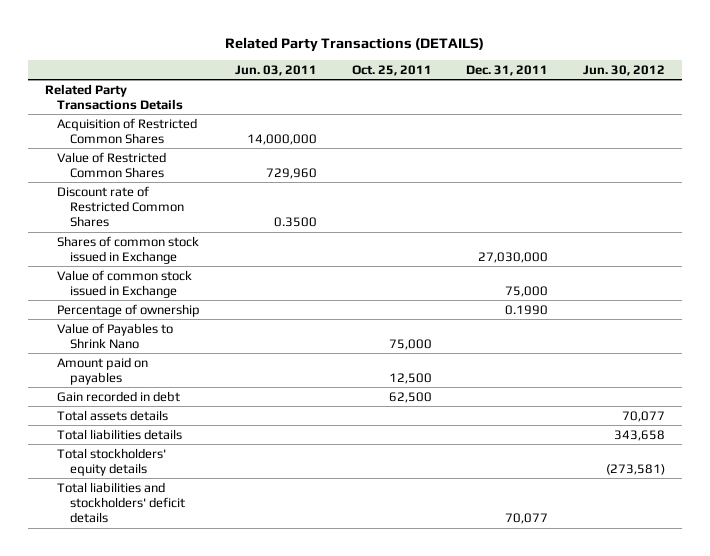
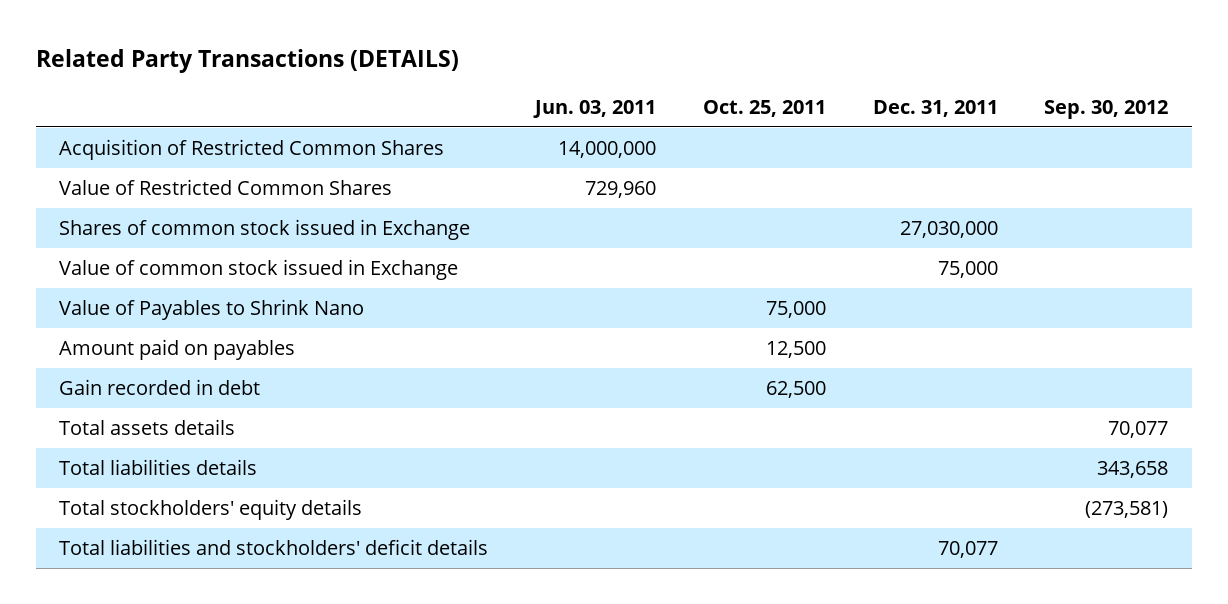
[582,64,665,76] Jun. 30, 2012 -> none
none -> [1044,99,1169,119] Sep. 30, 2012
[45,83,184,111] Related Party Transactions Details -> none
[57,185,184,228] Discount rate of Restricted Common Shares -> none
[57,303,201,317] Percentage of ownership -> none

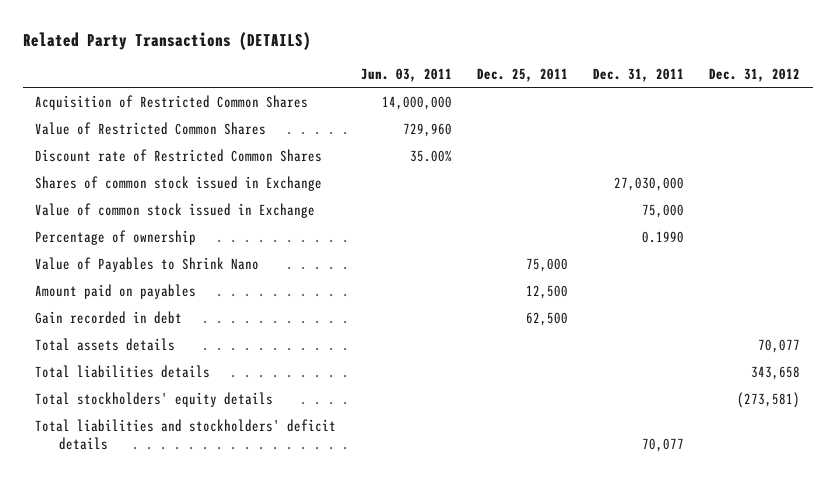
[702,99,826,117] Oct. 25, 2011 -> none
[1044,99,1169,119] Sep. 30, 2012 -> none
none -> [477,68,569,83] Dec. 25, 2011
none -> [709,68,801,83] Dec. 31, 2012
none -> [35,148,323,162] Discount rate of Restricted Common Shares
none -> [35,229,197,245] Percentage of ownership

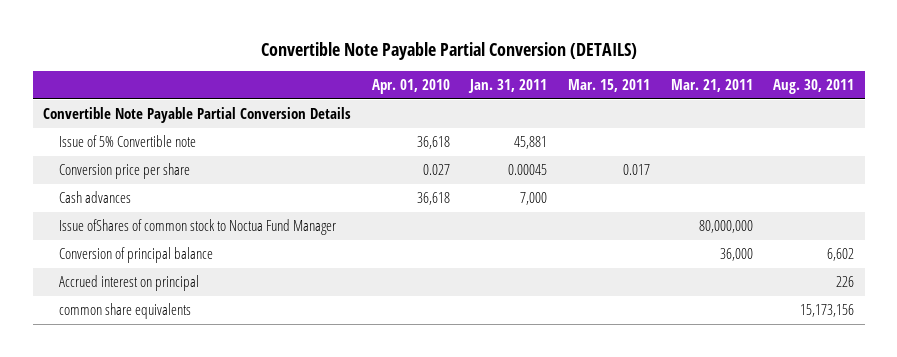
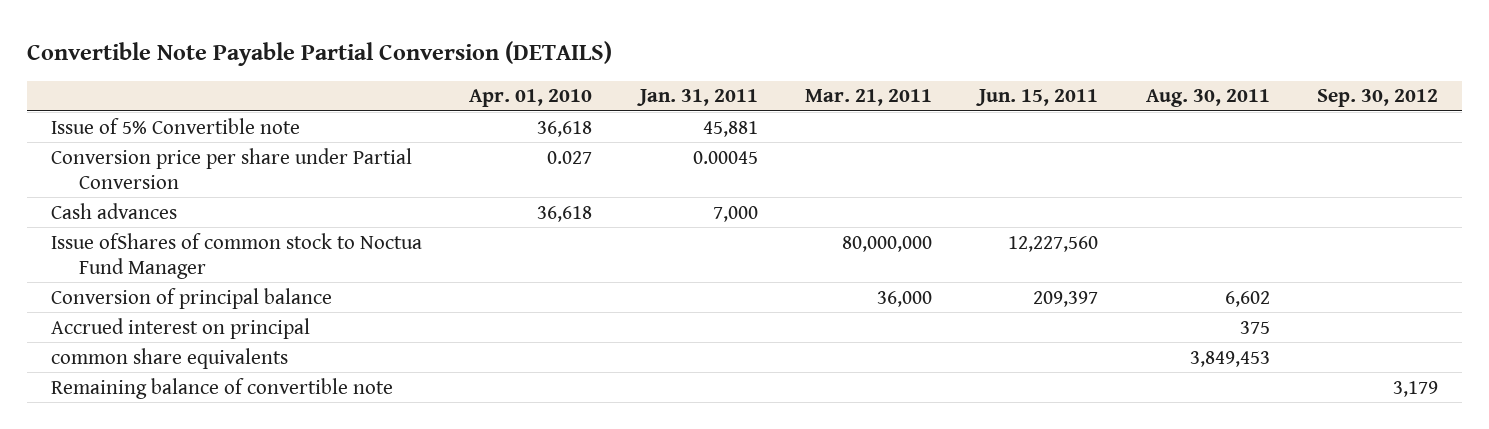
[568,79,651,93] Mar. 15, 2011 -> none
none -> [976,89,1099,107] Jun. 15, 2011
none -> [1317,89,1439,108] Sep. 30, 2012
[43,107,352,124] Convertible Note Payable Partial Conversion Details -> none
[58,163,190,180] Conversion price per share -> [50,147,412,189] Conversion price per share under Partial Conversion
[836,276,855,288] 226 -> [1239,320,1270,334] 375
[800,304,855,318] 15,173,156 -> [1189,350,1270,367] 3,849,453
none -> [50,377,393,399] Remaining balance of convertible note

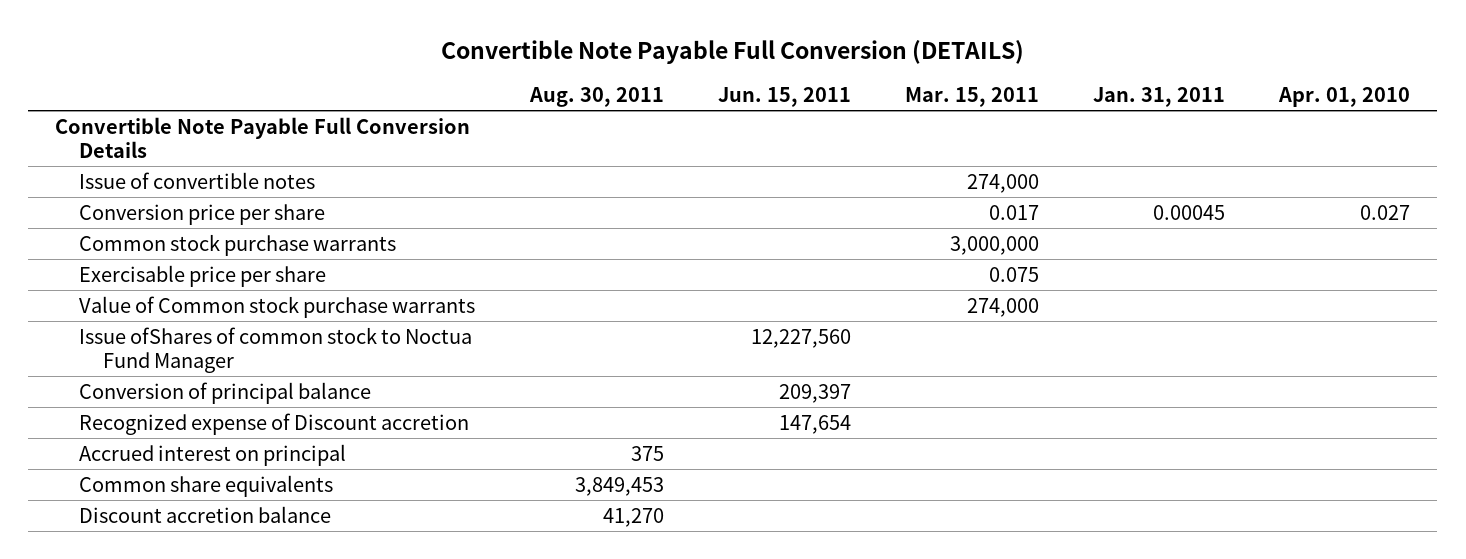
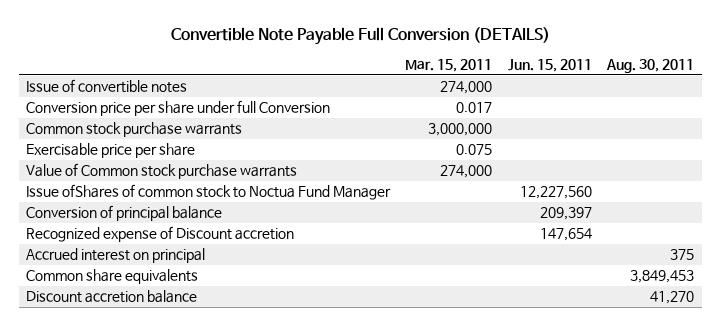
[1093,87,1226,108] Jan. 31, 2011 -> none
[1278,87,1411,108] Apr. 01, 2010 -> none
[55,116,471,159] Convertible Note Payable Full Conversion Details -> none
[79,203,326,225] Conversion price per share -> [26,100,331,117] Conversion price per share under full Conversion

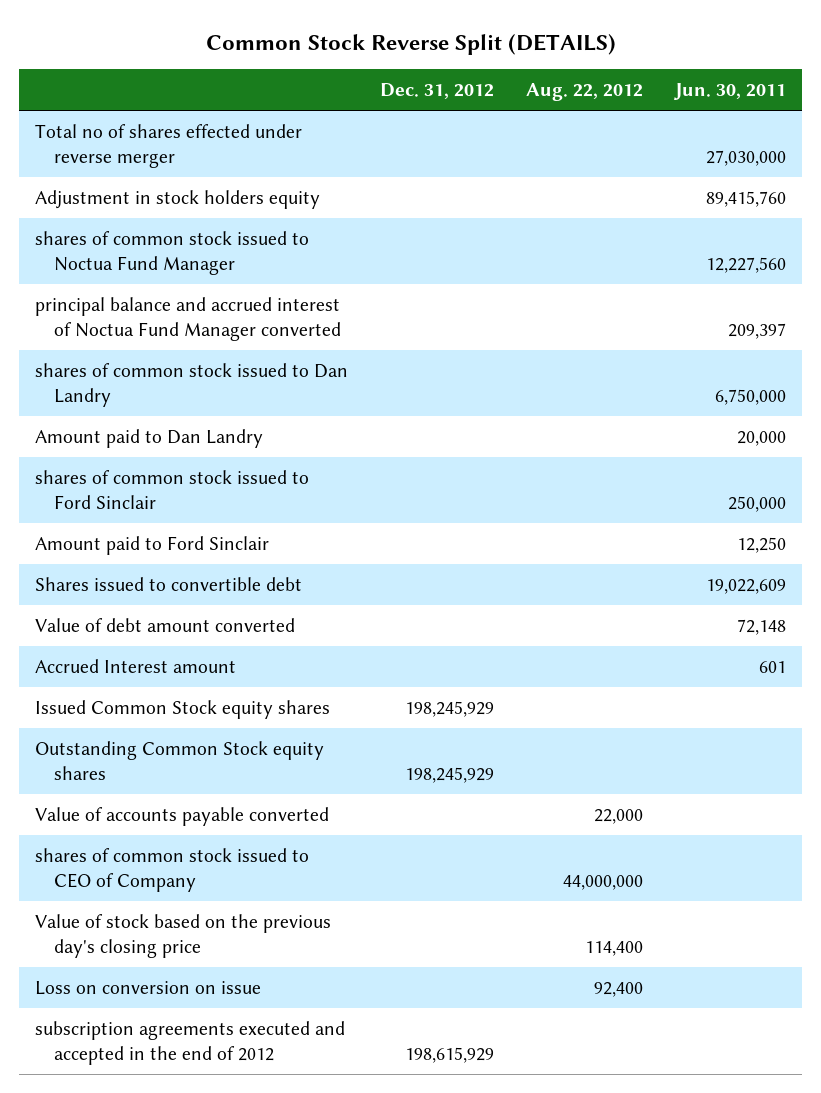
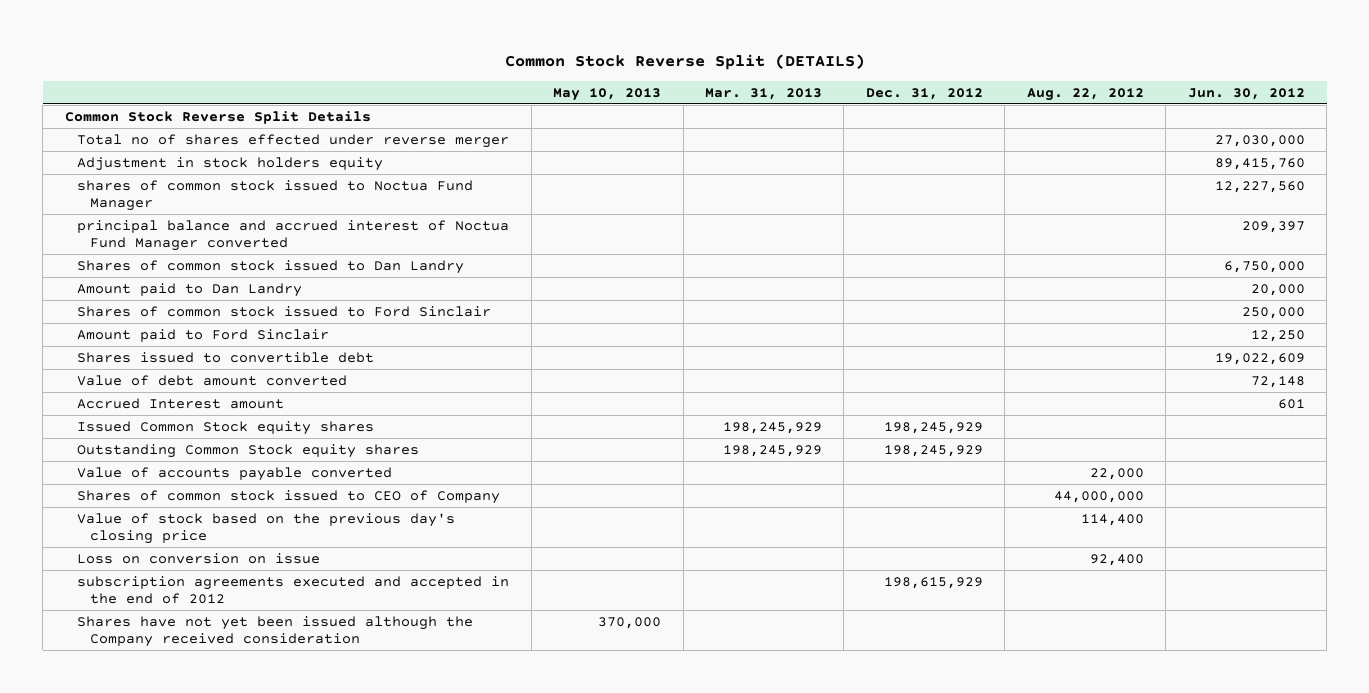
[674,83,787,101] Jun. 30, 2011 -> none
none -> [553,87,662,101] May 10, 2013
none -> [705,87,823,100] Mar. 31, 2013
none -> [1187,87,1305,100] Jun. 30, 2012
none -> [64,110,371,124] Common Stock Reverse Split Details
[35,362,349,407] shares of common stock issued to Dan Landry -> [77,259,465,274] Shares of common stock issued to Dan Landry
[35,469,310,509] shares of common stock issued to Ford Sinclair -> [77,305,492,317] Shares of common stock issued to Ford Sinclair
[35,847,310,892] shares of common stock issued to CEO of Company -> [77,489,501,504] Shares of common stock issued to CEO of Company
none -> [77,615,474,648] Shares have not yet been issued although the Company received consideration

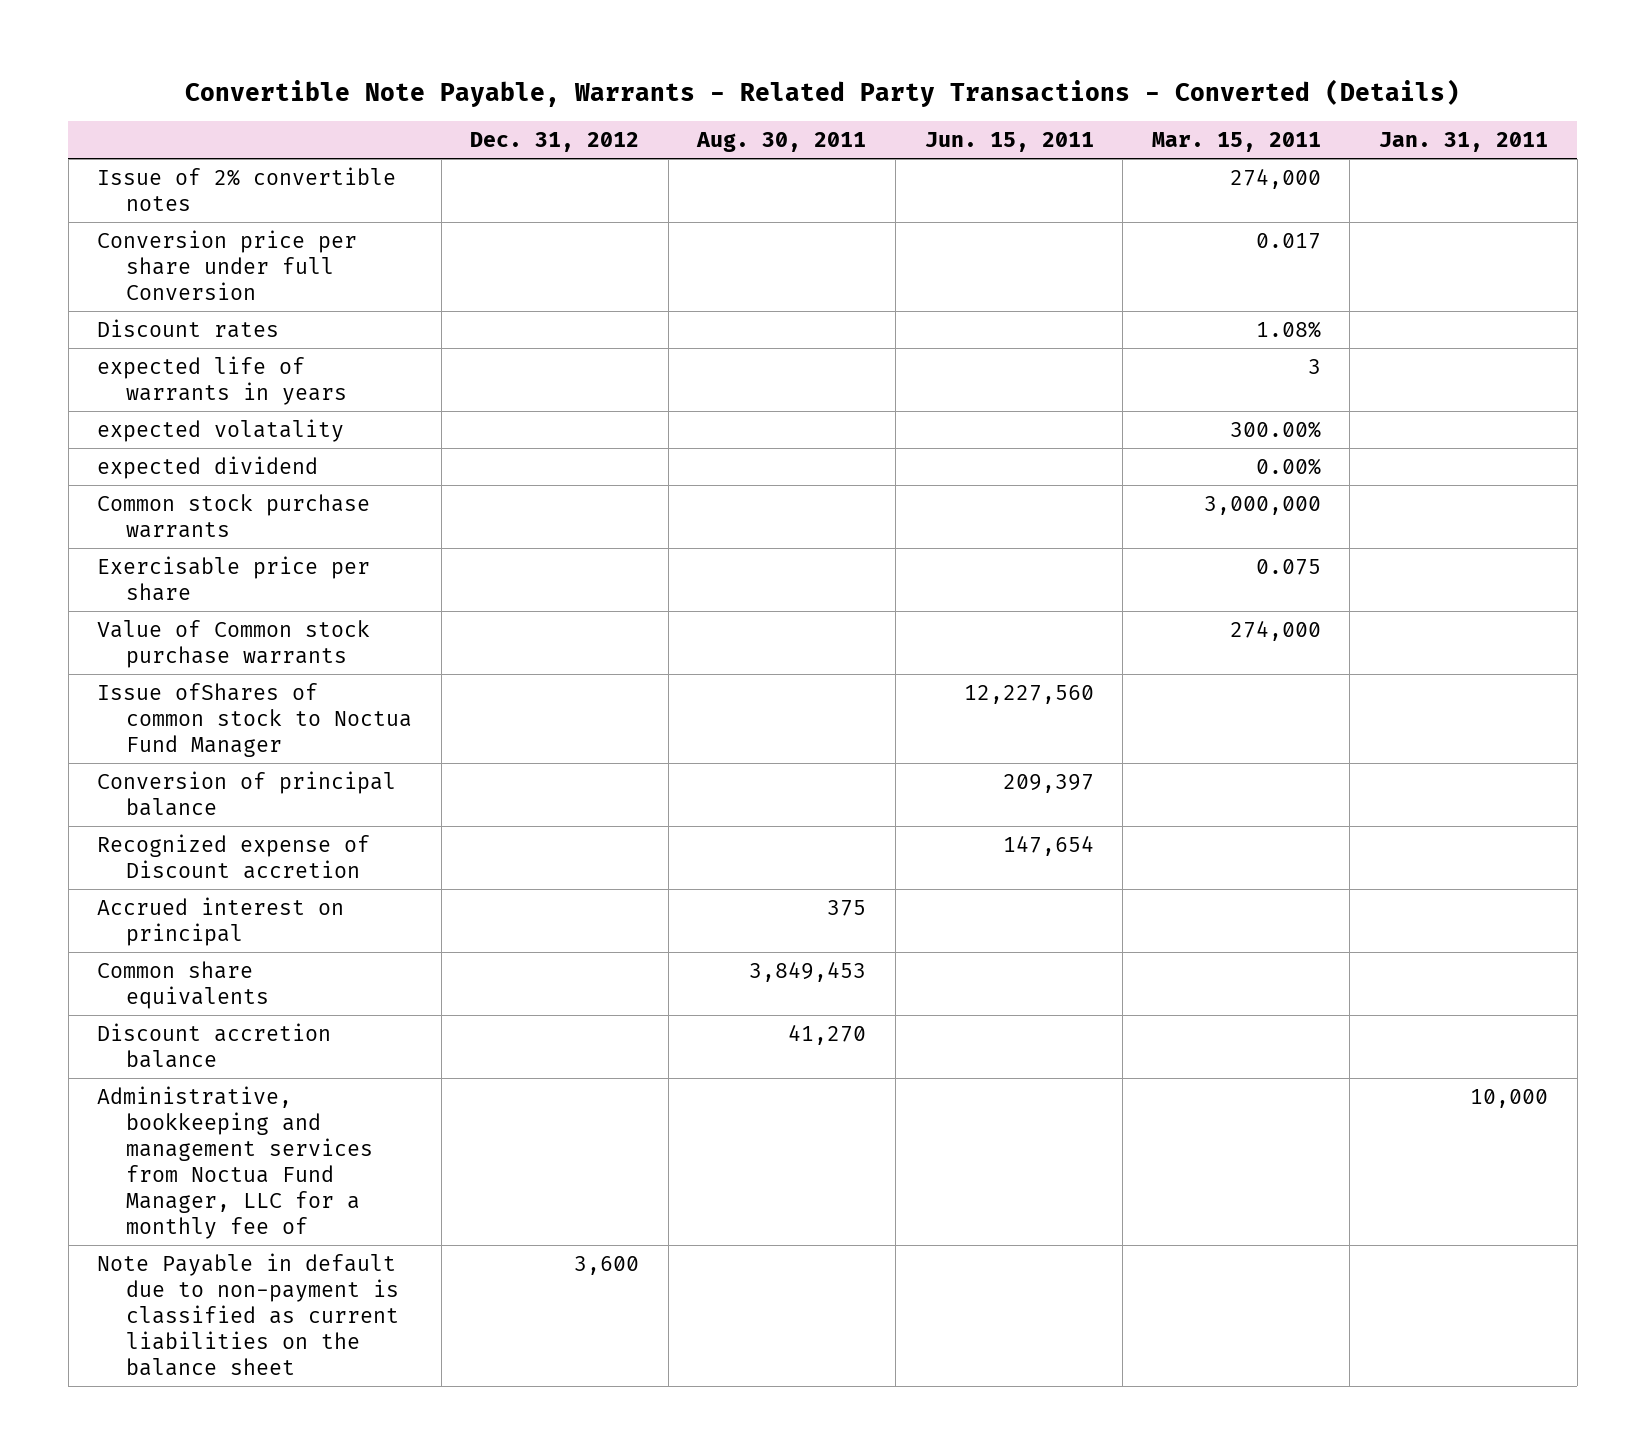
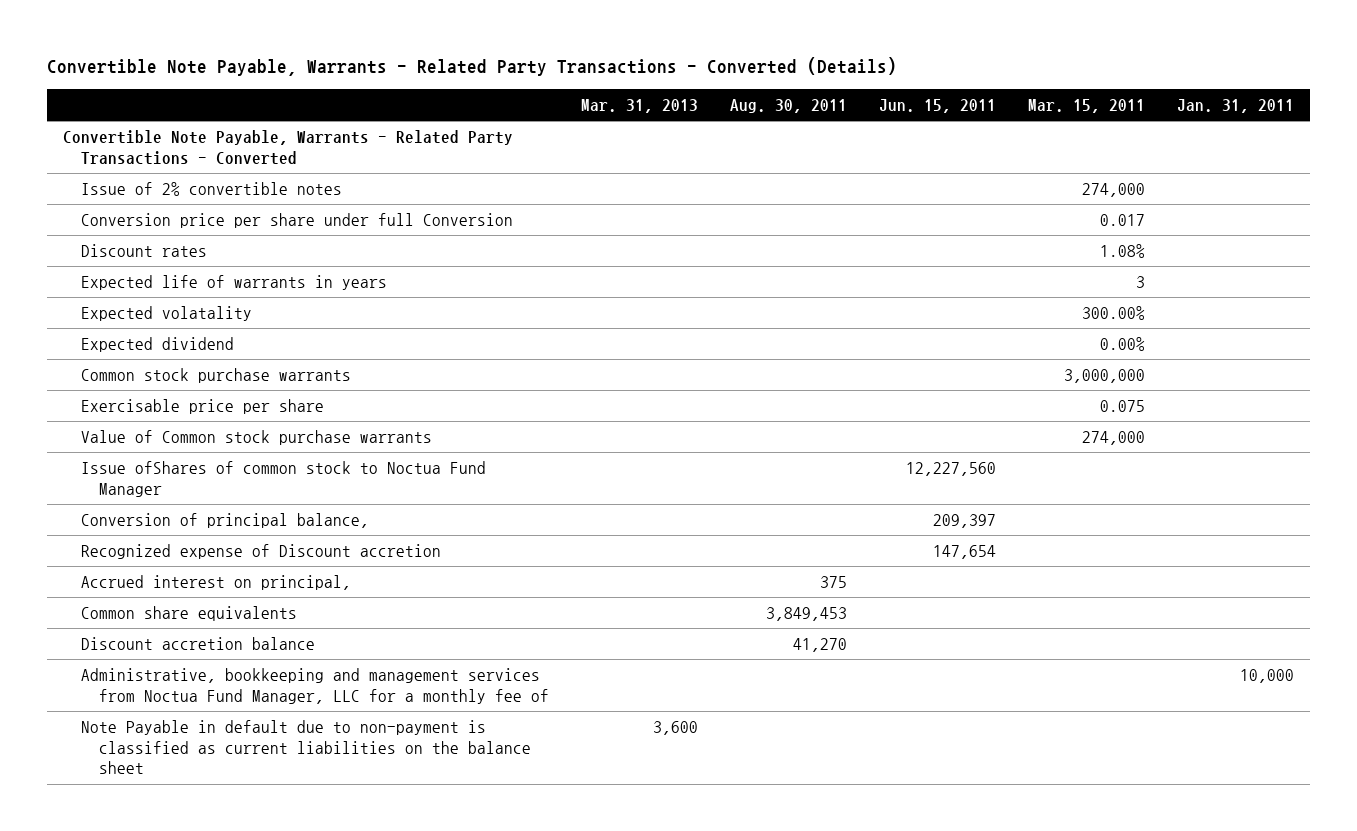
[470,132,640,153] Dec. 31, 2012 -> none
none -> [581,98,699,113] Mar. 31, 2013
none -> [63,129,514,165] Convertible Note Payable, Warrants - Related Party Transactions - Converted
[97,355,348,405] expected life of warrants in years -> [81,274,388,290] Expected life of warrants in years
[97,418,345,442] expected volatality -> [81,305,253,321] Expected volatality
[97,455,319,479] expected dividend -> [81,336,235,352] Expected dividend
[97,770,397,816] Conversion of principal balance -> [81,512,370,528] Conversion of principal balance,
[97,896,345,946] Accrued interest on principal -> [81,574,352,590] Accrued interest on principal,

